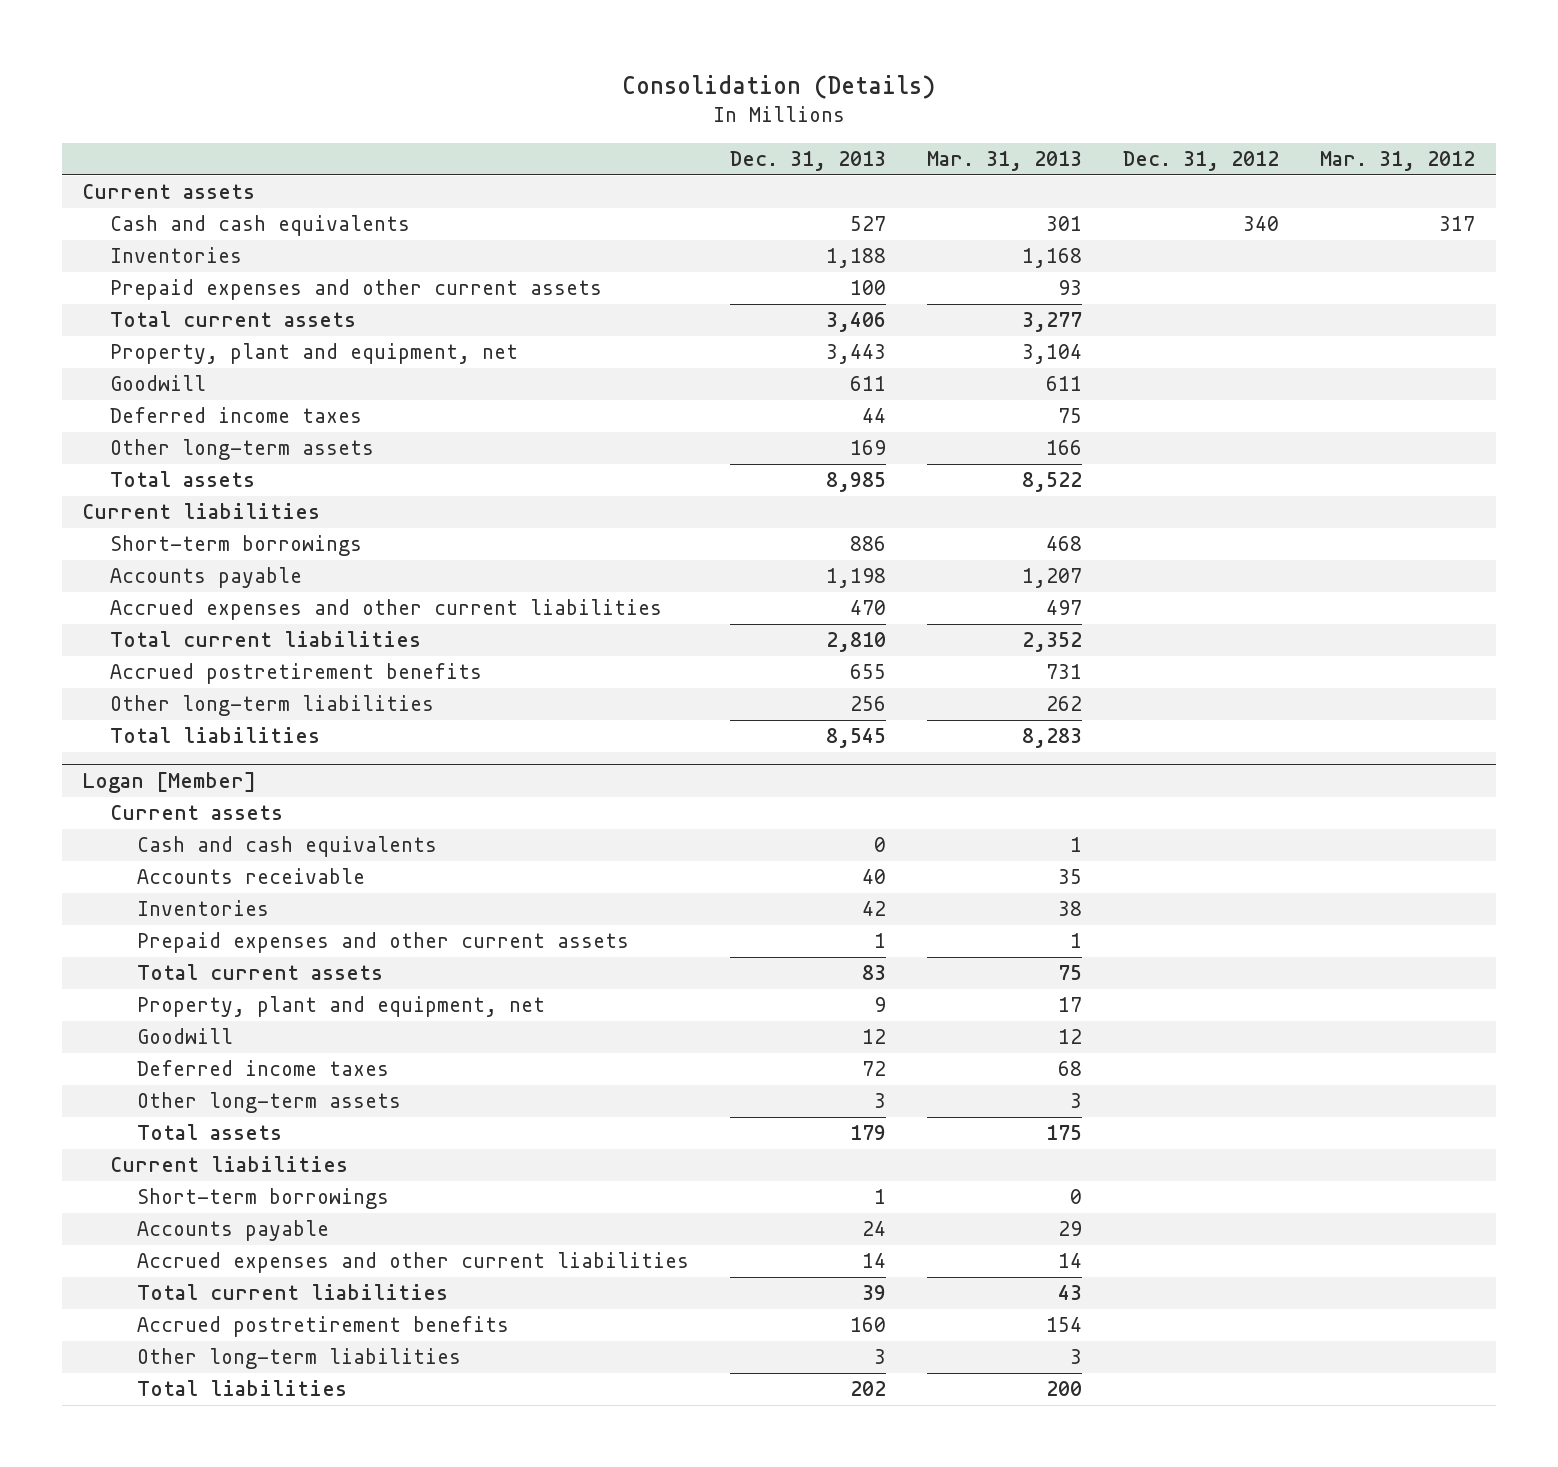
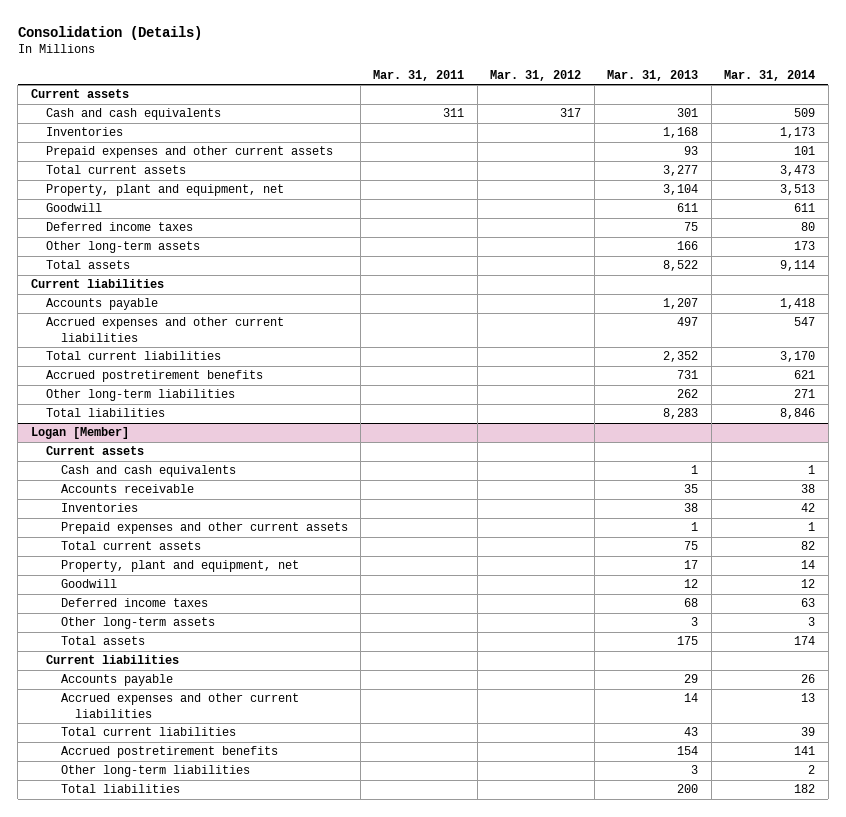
[730,151,887,172] Dec. 31, 2013 -> none
[1123,151,1280,172] Dec. 31, 2012 -> none
none -> [373,69,465,81] Mar. 31, 2011
none -> [724,69,816,81] Mar. 31, 2014
[109,535,362,557] Short-term borrowings -> none
[137,1188,390,1210] Short-term borrowings -> none

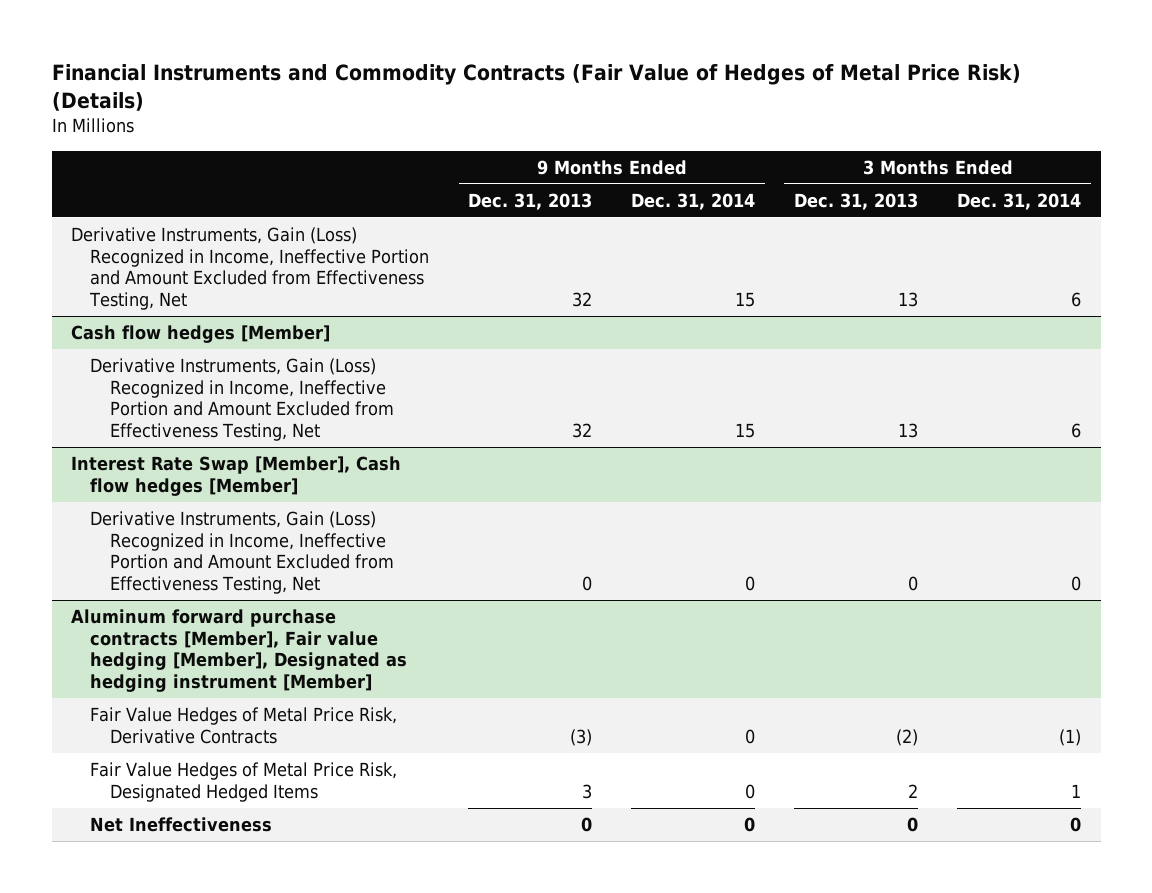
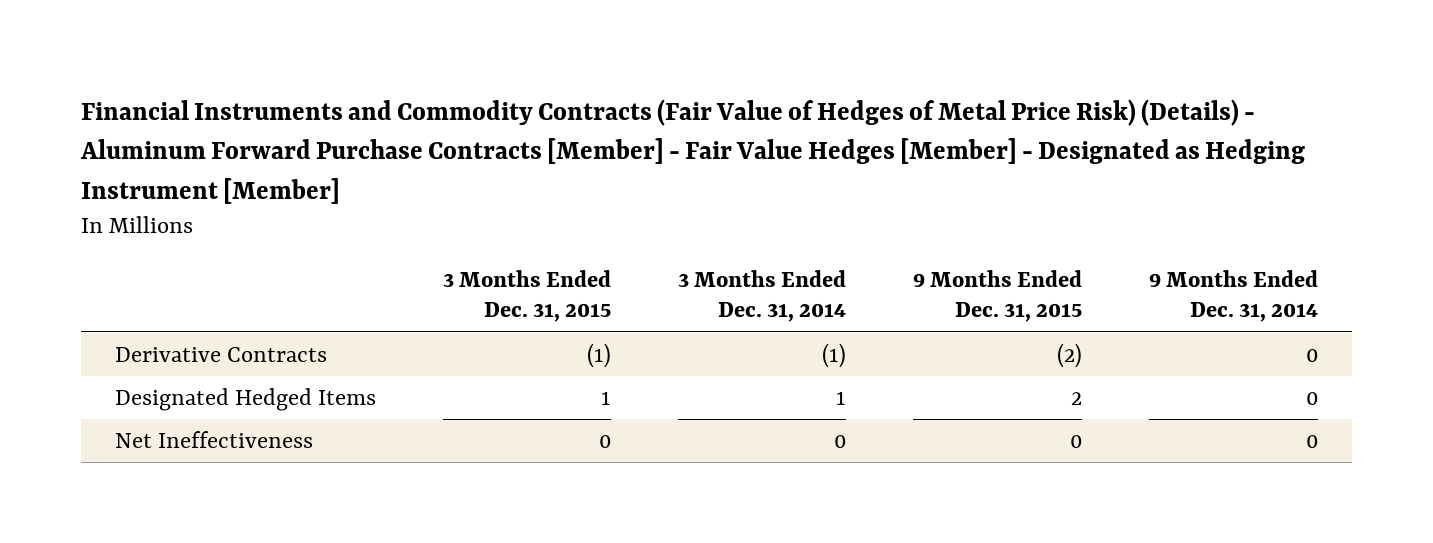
[51,63,1021,111] Financial Instruments and Commodity Contracts (Fair Value of Hedges of Metal Price Risk) (Details) -> [79,99,1305,204] Financial Instruments and Commodity Contracts (Fair Value of Hedges of Metal Price Risk) (Details) - Aluminum Forward Purchase Contracts [Member] - Fair Value Hedges [Member] - Designated as Hedging Instrument [Member]
[468,192,593,210] Dec. 31, 2013 -> none
[794,192,919,210] Dec. 31, 2013 -> none
none -> [442,269,611,323] 3 Months Ended Dec. 31, 2015
none -> [912,269,1082,323] 9 Months Ended Dec. 31, 2015
[71,227,430,311] Derivative Instruments, Gain (Loss) Recognized in Income, Ineffective Portion and Amount Excluded from Effectiveness Testing, Net -> none
[71,325,331,344] Cash flow hedges [Member] -> none
[90,358,394,442] Derivative Instruments, Gain (Loss) Recognized in Income, Ineffective Portion and Amount Excluded from Effectiveness Testing, Net -> none
[71,456,402,496] Interest Rate Swap [Member], Cash flow hedges [Member] -> none
[90,511,394,595] Derivative Instruments, Gain (Loss) Recognized in Income, Ineffective Portion and Amount Excluded from Effectiveness Testing, Net -> none
[71,609,408,693] Aluminum forward purchase contracts [Member], Fair value hedging [Member], Designated as hedging instrument [Member] -> none
[90,707,398,744] Fair Value Hedges of Metal Price Risk, Derivative Contracts -> [114,346,327,362] Derivative Contracts
[90,762,398,802] Fair Value Hedges of Metal Price Risk, Designated Hedged Items -> [114,387,376,411] Designated Hedged Items

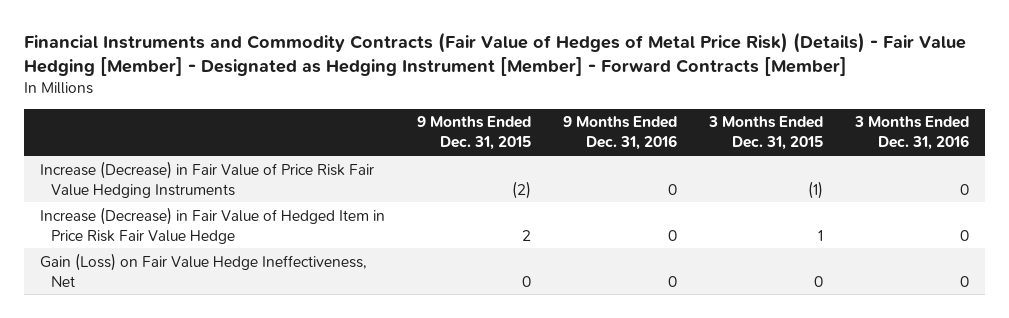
[79,99,1305,204] Financial Instruments and Commodity Contracts (Fair Value of Hedges of Metal Price Risk) (Details) - Aluminum Forward Purchase Contracts [Member] - Fair Value Hedges [Member] - Designated as Hedging Instrument [Member] -> [23,31,966,77] Financial Instruments and Commodity Contracts (Fair Value of Hedges of Metal Price Risk) (Details) - Fair Value Hedging [Member] - Designated as Hedging Instrument [Member] - Forward Contracts [Member]
[677,269,846,323] 3 Months Ended Dec. 31, 2014 -> none
[1149,269,1319,323] 9 Months Ended Dec. 31, 2014 -> none
none -> [562,116,677,151] 9 Months Ended Dec. 31, 2016
none -> [854,116,970,151] 3 Months Ended Dec. 31, 2016
[114,346,327,362] Derivative Contracts -> [39,160,374,198] Increase (Decrease) in Fair Value of Price Risk Fair Value Hedging Instruments
[114,387,376,411] Designated Hedged Items -> [39,206,385,244] Increase (Decrease) in Fair Value of Hedged Item in Price Risk Fair Value Hedge
[114,430,313,448] Net Ineffectiveness -> [39,252,367,287] Gain (Loss) on Fair Value Hedge Ineffectiveness, Net

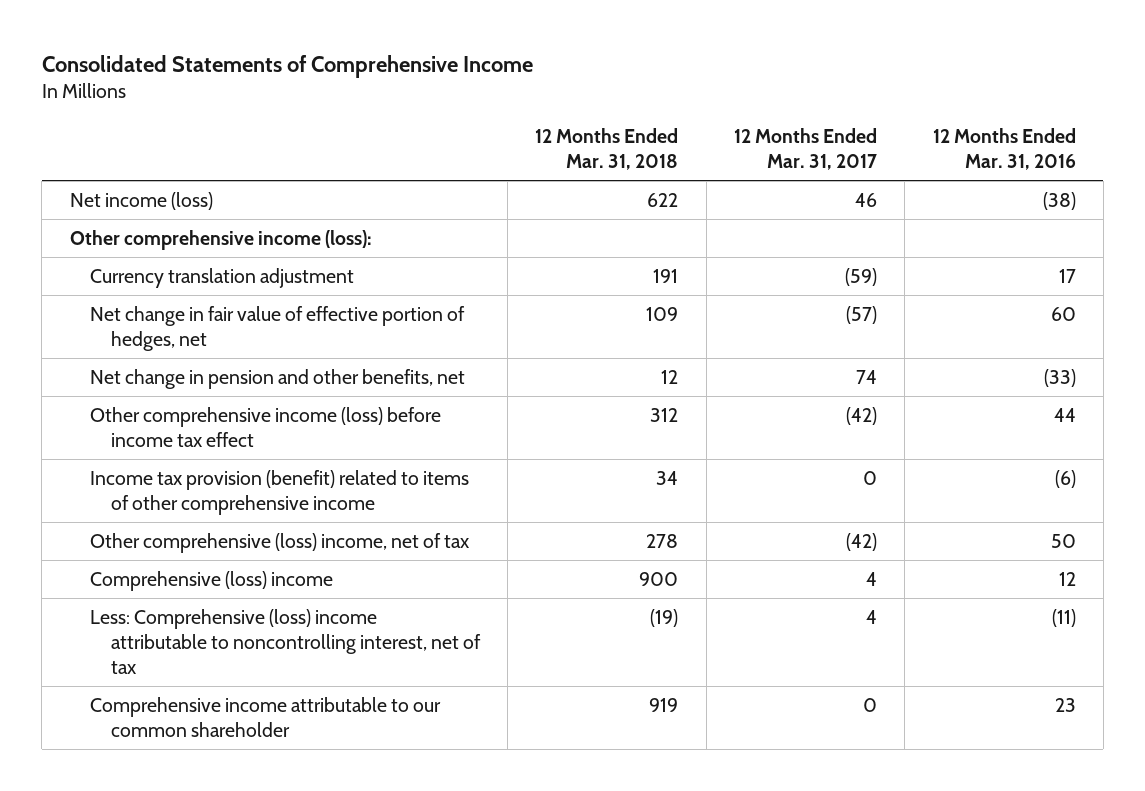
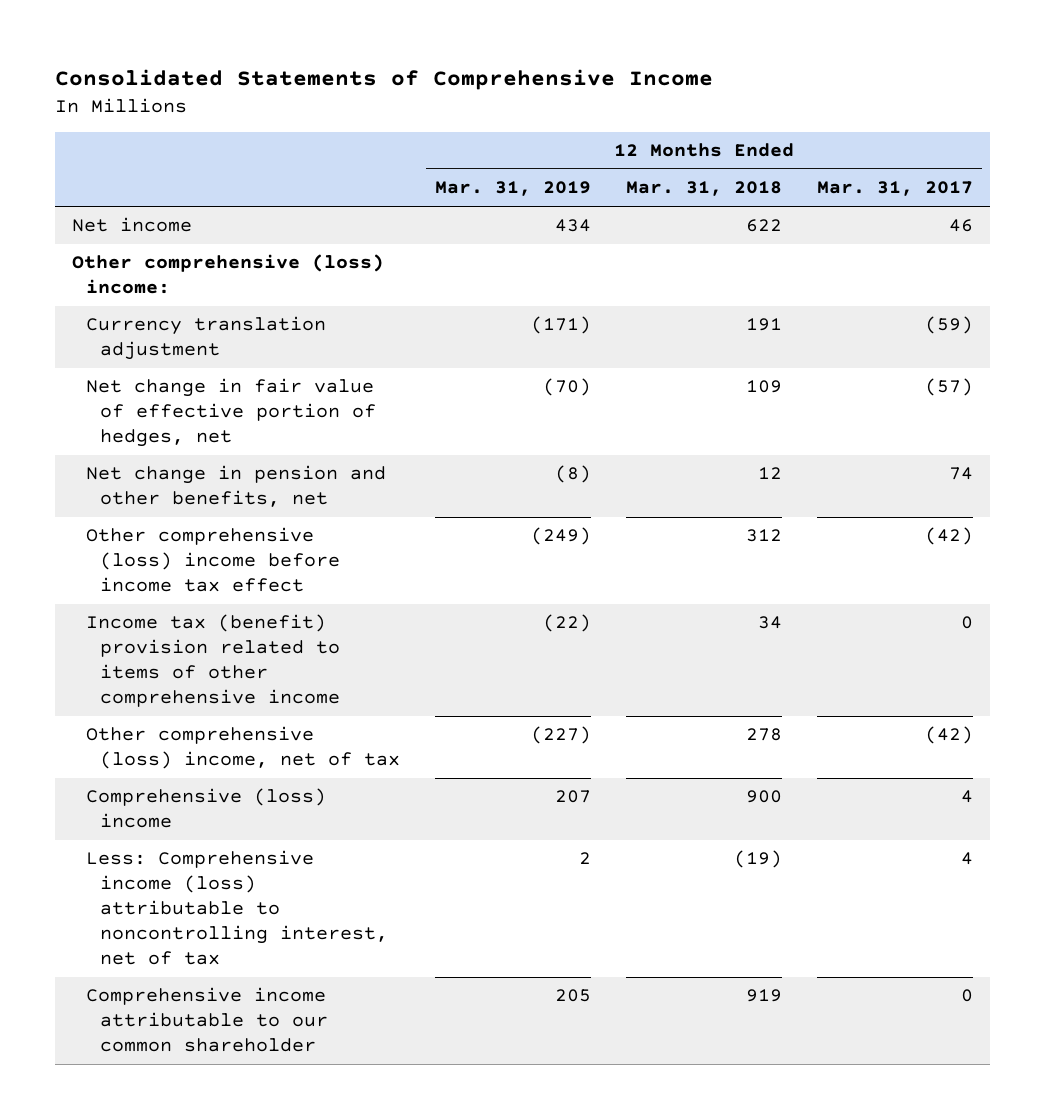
[932,127,1076,170] 12 Months Ended Mar. 31, 2016 -> none
none -> [434,181,591,197] Mar. 31, 2019
[69,191,213,210] Net income (loss) -> [72,217,193,233] Net income
[69,229,372,250] Other comprehensive income (loss): -> [72,254,385,295] Other comprehensive (loss) income:
[90,406,442,447] Other comprehensive income (loss) before income tax effect -> [86,527,340,593] Other comprehensive (loss) income before income tax effect
[90,469,470,515] Income tax provision (benefit) related to items of other comprehensive income -> [86,614,340,707] Income tax (benefit) provision related to items of other comprehensive income
[90,608,481,674] Less: Comprehensive (loss) income attributable to noncontrolling interest, net of tax -> [86,850,388,965] Less: Comprehensive income (loss) attributable to noncontrolling interest, net of tax

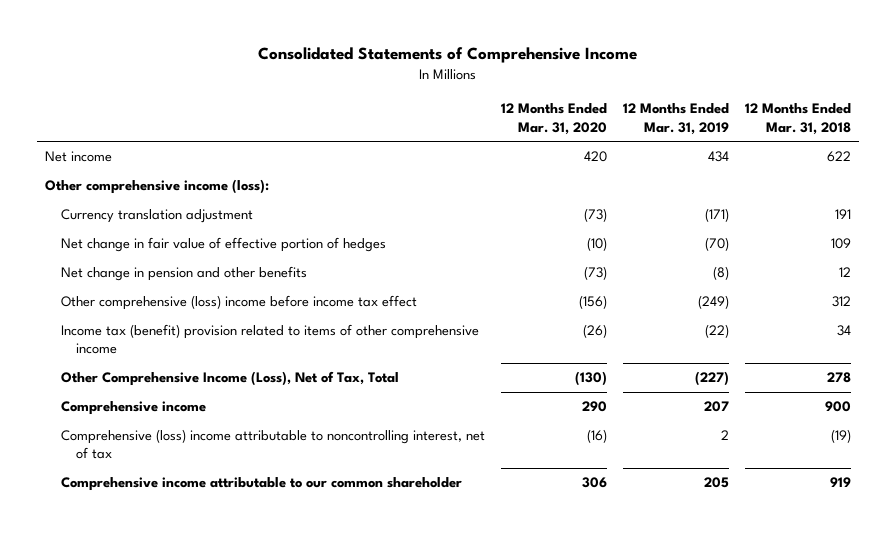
[816,181,973,197] Mar. 31, 2017 -> none
none -> [500,103,607,135] 12 Months Ended Mar. 31, 2020
[72,254,385,295] Other comprehensive (loss) income: -> [44,179,269,195] Other comprehensive income (loss):
[86,378,376,448] Net change in fair value of effective portion of hedges, net -> [60,237,386,253] Net change in fair value of effective portion of hedges
[86,465,387,508] Net change in pension and other benefits, net -> [60,266,307,282] Net change in pension and other benefits
[86,726,400,770] Other comprehensive (loss) income, net of tax -> [60,371,399,387] Other Comprehensive Income (Loss), Net of Tax, Total
[86,788,327,829] Comprehensive (loss) income -> [60,401,206,416] Comprehensive income
[86,850,388,965] Less: Comprehensive income (loss) attributable to noncontrolling interest, net of tax -> [60,429,485,460] Comprehensive (loss) income attributable to noncontrolling interest, net of tax

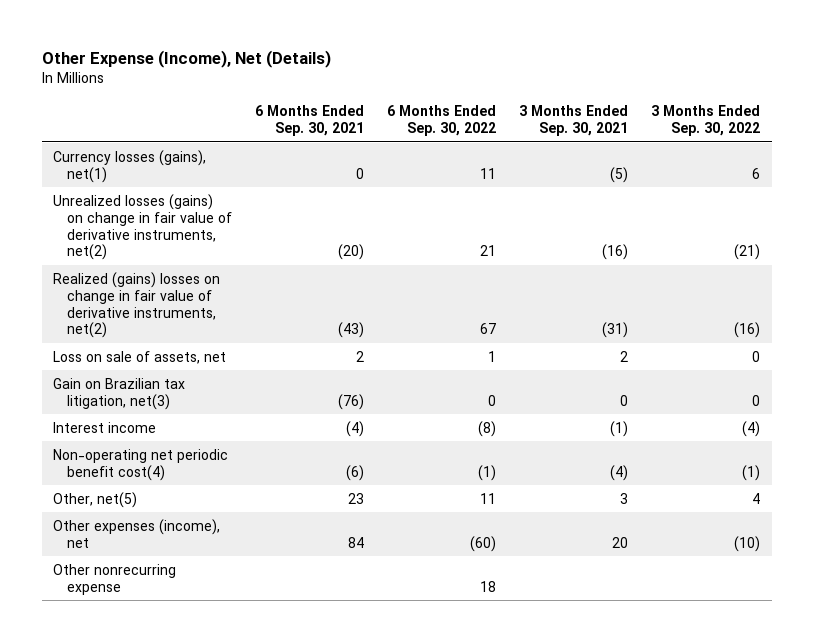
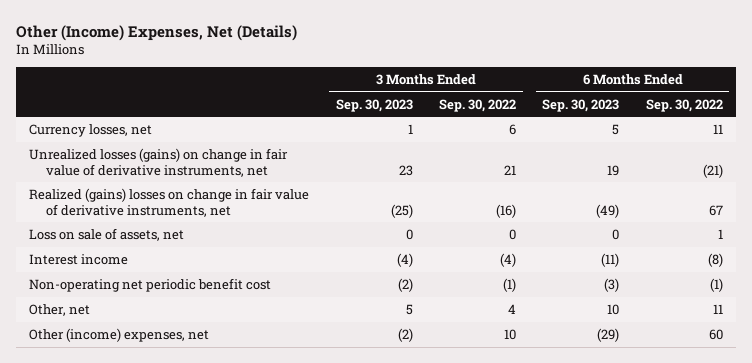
[41,49,331,68] Other Expense (Income), Net (Details) -> [16,24,298,41] Other (Income) Expenses, Net (Details)
[255,104,365,136] 6 Months Ended Sep. 30, 2021 -> none
[519,104,629,136] 3 Months Ended Sep. 30, 2021 -> none
none -> [335,98,413,112] Sep. 30, 2023
none -> [542,98,620,112] Sep. 30, 2023
[53,149,207,183] Currency losses (gains), net(1) -> [29,123,153,137] Currency losses, net
[53,193,233,261] Unrealized losses (gains) on change in fair value of derivative instruments, net(2) -> [29,147,289,177] Unrealized losses (gains) on change in fair value of derivative instruments, net
[480,245,497,257] 21 -> [702,163,723,178] (21)
[734,244,761,261] (21) -> [504,164,517,175] 21
[53,271,221,339] Realized (gains) losses on change in fair value of derivative instruments, net(2) -> [29,187,310,217] Realized (gains) losses on change in fair value of derivative instruments, net
[53,377,186,410] Gain on Brazilian tax litigation, net(3) -> none
[53,563,177,595] Other nonrecurring expense -> none
[53,448,229,481] Non-operating net periodic benefit cost(4) -> [29,277,272,292] Non-operating net periodic benefit cost
[53,491,138,508] Other, net(5) -> [29,303,91,316] Other, net
[53,518,221,548] Other expenses (income), net -> [29,327,210,342] Other (income) expenses, net
[470,535,497,552] (60) -> [708,328,723,340] 60
[734,535,761,552] (10) -> [504,328,517,340] 10

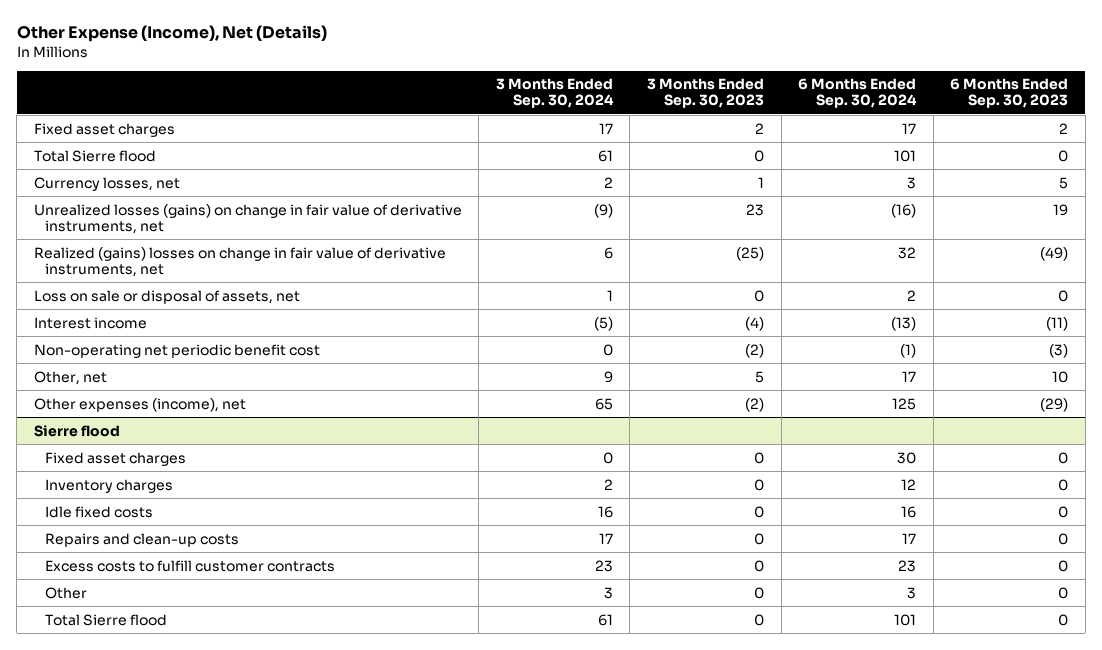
[16,24,298,41] Other (Income) Expenses, Net (Details) -> [16,25,327,43] Other Expense (Income), Net (Details)
[439,98,517,112] Sep. 30, 2022 -> none
[645,98,723,112] Sep. 30, 2022 -> none
none -> [495,78,614,109] 3 Months Ended Sep. 30, 2024
none -> [798,78,918,109] 6 Months Ended Sep. 30, 2024
none -> [33,122,175,137] Fixed asset charges
none -> [33,149,156,162] Total Sierre flood
[29,227,185,241] Loss on sale of assets, net -> [33,289,300,304] Loss on sale or disposal of assets, net
[29,327,210,342] Other (income) expenses, net -> [33,397,246,412] Other expenses (income), net
none -> [33,424,120,437] Sierre flood
none -> [44,451,186,466] Fixed asset charges
none -> [44,478,173,493] Inventory charges
none -> [44,505,153,518] Idle fixed costs
none -> [44,532,239,547] Repairs and clean-up costs
none -> [44,559,335,572] Excess costs to fulfill customer contracts
none -> [44,586,87,599] Other
none -> [44,613,167,626] Total Sierre flood

